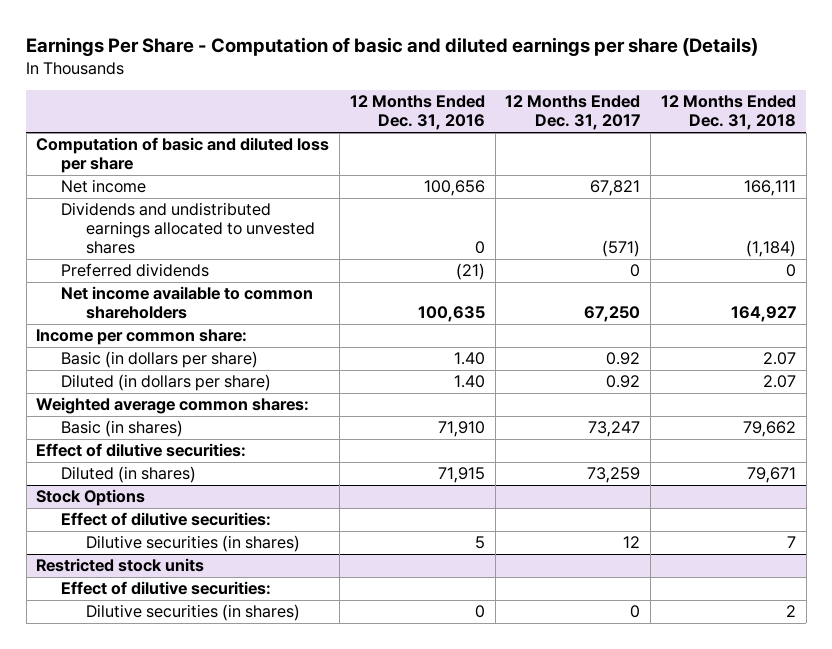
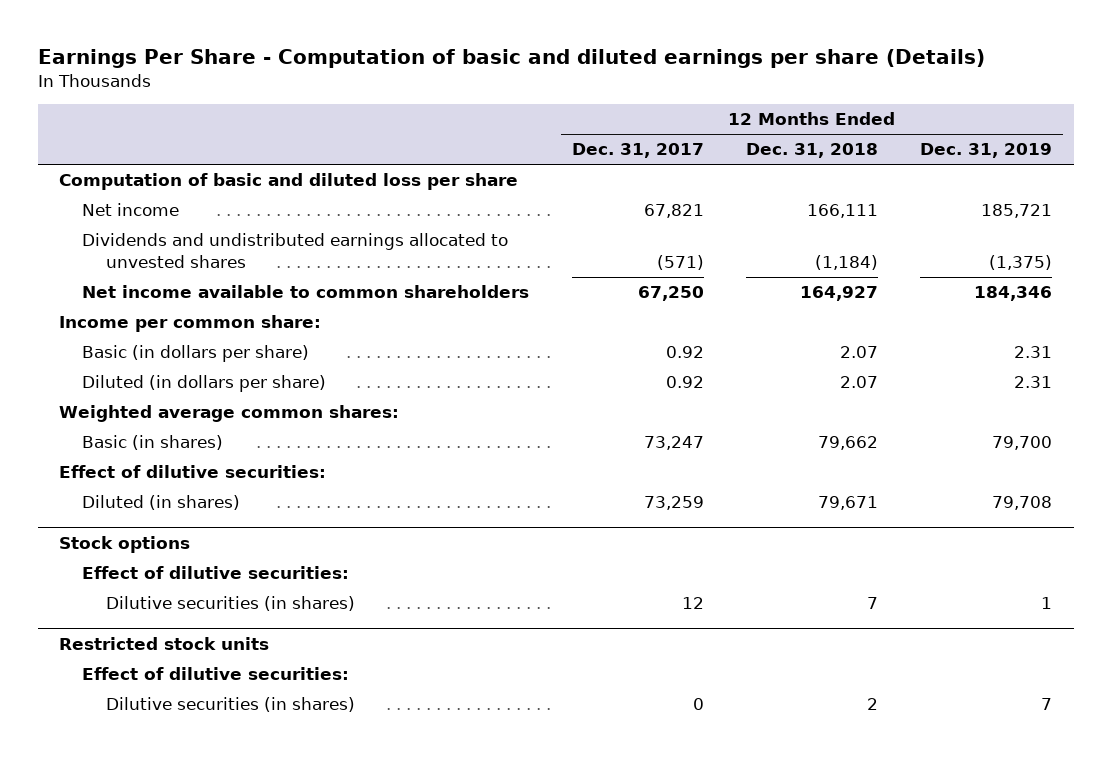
[349,95,485,131] 12 Months Ended Dec. 31, 2016 -> none
none -> [920,143,1053,159] Dec. 31, 2019
[61,263,210,278] Preferred dividends -> none
[36,489,146,507] Stock Options -> [59,536,191,554] Stock options

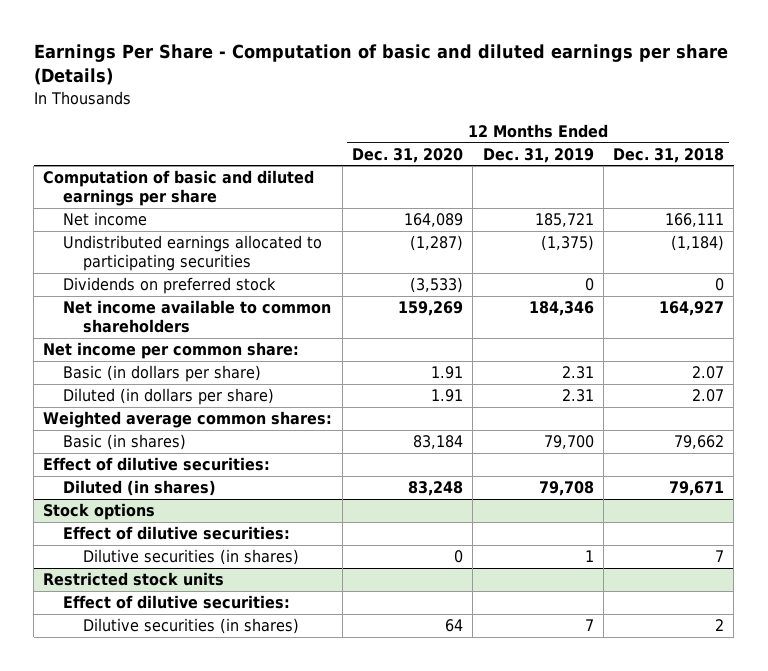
[571,143,704,159] Dec. 31, 2017 -> none
none -> [352,147,464,163] Dec. 31, 2020
[59,173,519,191] Computation of basic and diluted loss per share -> [43,170,315,207] Computation of basic and diluted earnings per share
[82,233,509,268] Dividends and undistributed earnings allocated to unvested shares -> [63,235,323,272] Undistributed earnings allocated to participating securities
none -> [63,277,277,295] Dividends on preferred stock
[59,315,322,333] Income per common share: -> [43,342,300,360] Net income per common share:

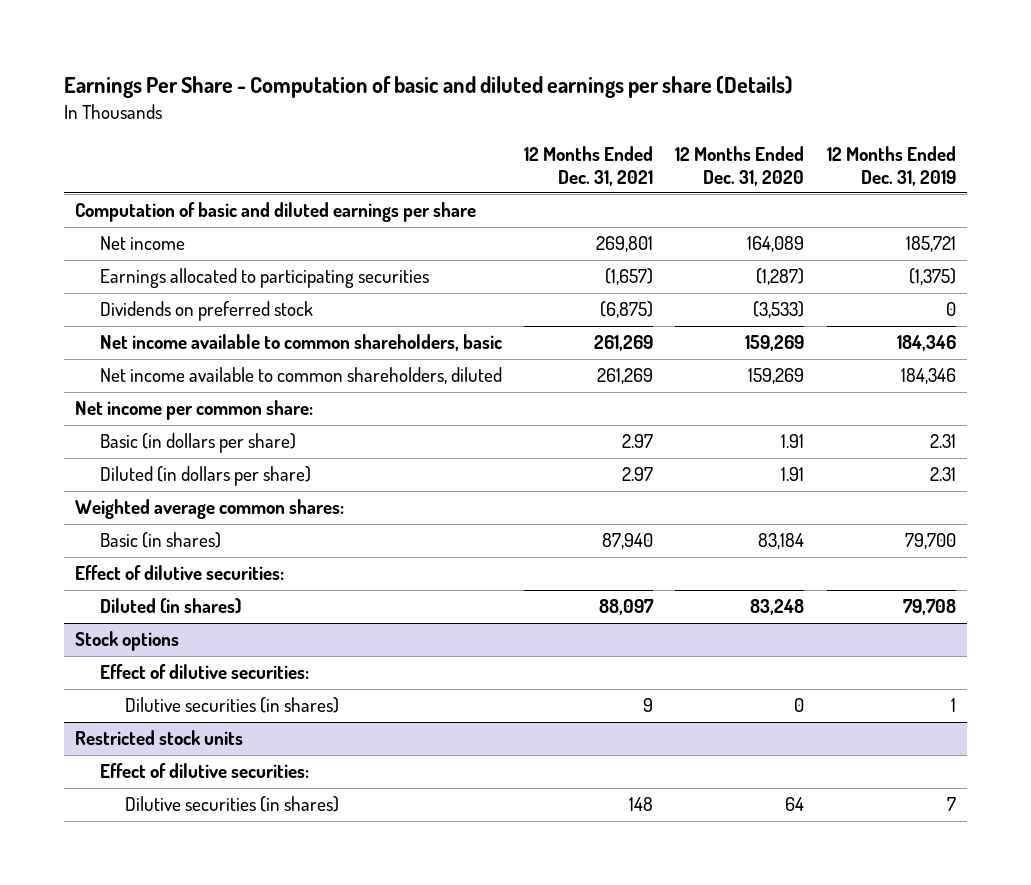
[613,147,725,163] Dec. 31, 2018 -> none
none -> [524,146,654,186] 12 Months Ended Dec. 31, 2021
[63,235,323,272] Undistributed earnings allocated to participating securities -> [99,268,429,289] Earnings allocated to participating securities
[63,300,332,334] Net income available to common shareholders -> [99,334,502,352] Net income available to common shareholders, basic
none -> [99,367,502,385] Net income available to common shareholders, diluted

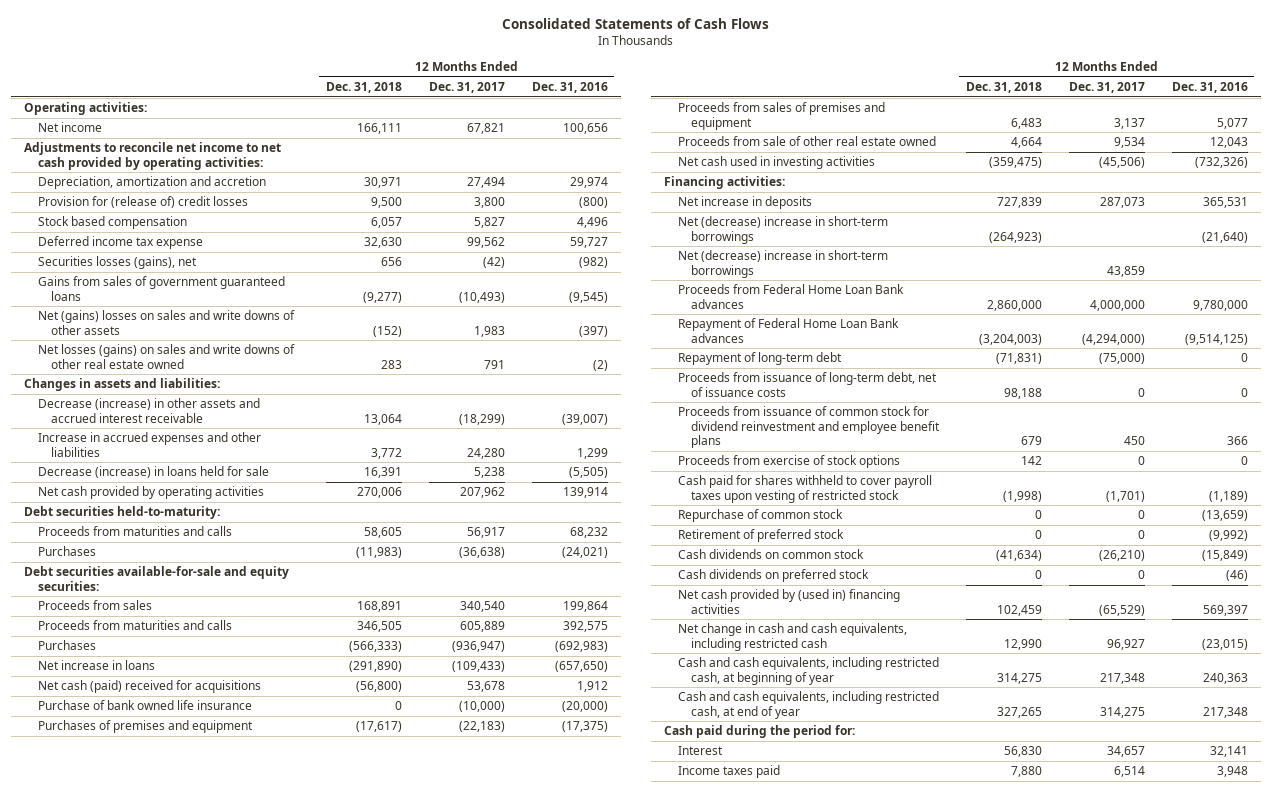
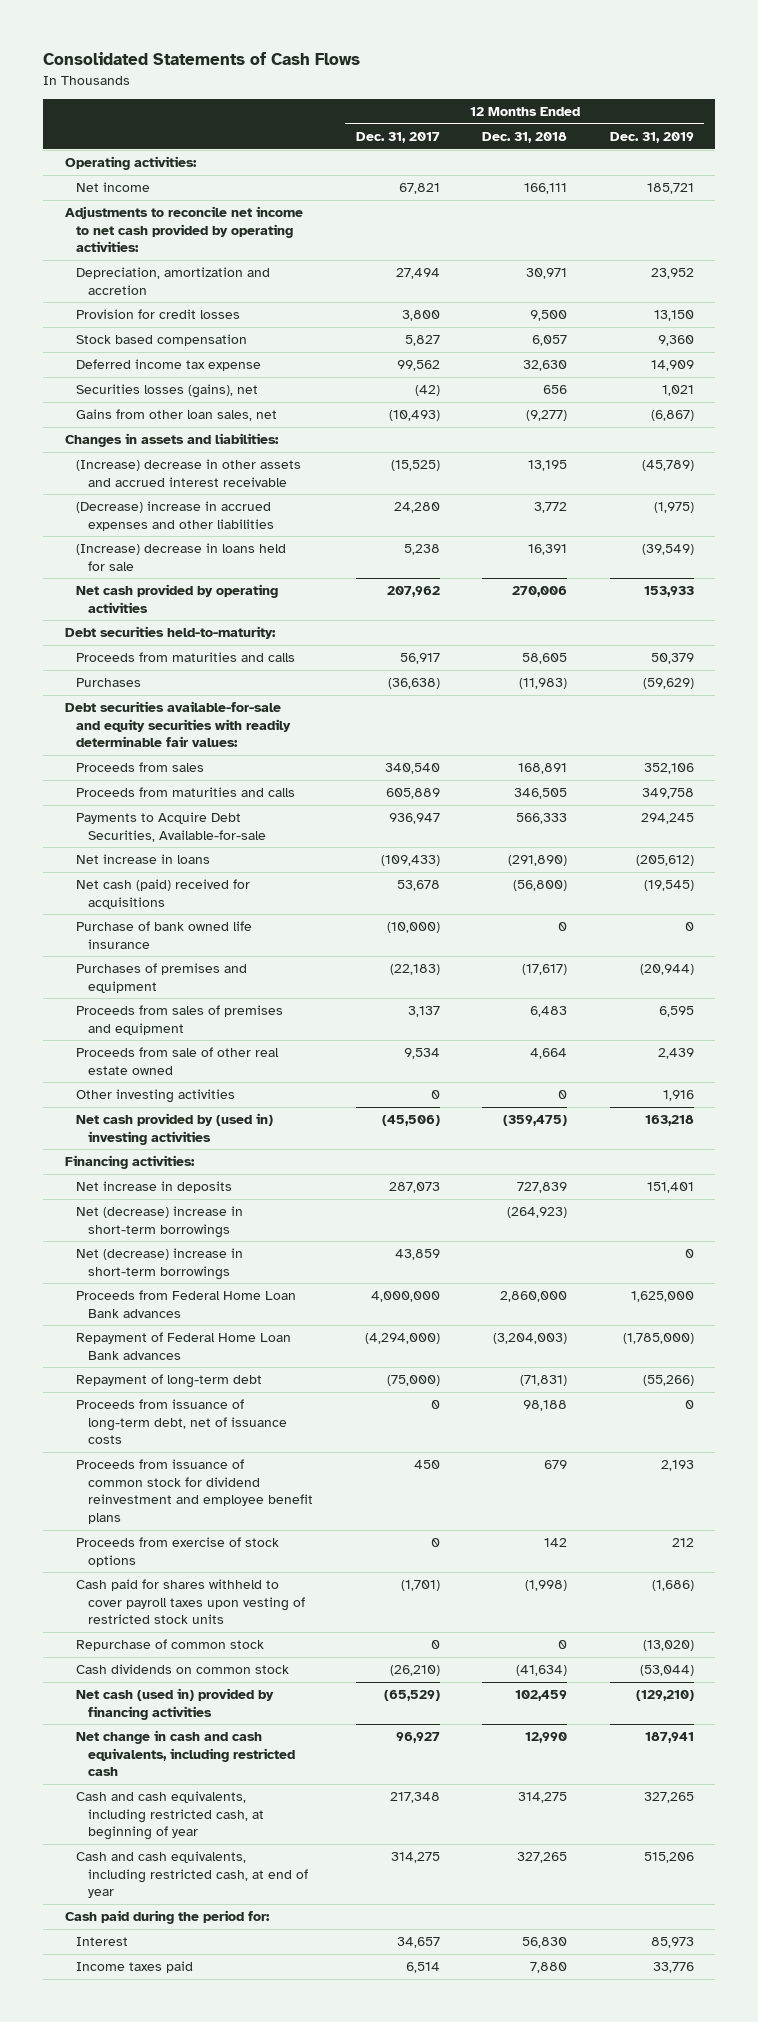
[531,81,608,93] Dec. 31, 2016 -> none
none -> [609,131,694,143] Dec. 31, 2019
[37,196,248,209] Provision for (release of) credit losses -> [76,309,241,320] Provision for credit losses
[37,310,295,335] Net (gains) losses on sales and write downs of other assets -> none
[37,344,295,369] Net losses (gains) on sales and write downs of other real estate owned -> none
[37,276,285,301] Gains from sales of government guaranteed loans -> [76,409,278,422] Gains from other loan sales, net
[37,398,260,423] Decrease (increase) in other assets and accrued interest receivable -> [76,459,302,487] (Increase) decrease in other assets and accrued interest receivable
[363,413,402,425] 13,064 -> [528,460,568,472] 13,195
[458,413,505,425] (18,299) -> [390,460,440,472] (15,525)
[37,432,261,457] Increase in accrued expenses and other liabilities -> [76,501,275,531] (Decrease) increase in accrued expenses and other liabilities
[37,466,269,479] Decrease (increase) in loans held for sale -> [76,543,287,571] (Increase) decrease in loans held for sale
[24,566,290,591] Debt securities available-for-sale and equity securities: -> [64,701,292,748] Debt securities available-for-sale and equity securities with readily determinable fair values:
[37,640,96,651] Purchases -> none
none -> [76,812,267,842] Payments to Acquire Debt Securities, Available-for-sale
none -> [76,1089,236,1104] Other investing activities
[677,156,875,170] Net cash used in investing activities -> [76,1113,274,1145] Net cash provided by (used in) investing activities
[677,475,932,503] Cash paid for shares withheld to cover payroll taxes upon vesting of restricted stock -> [76,1579,306,1625] Cash paid for shares withheld to cover payroll taxes upon vesting of restricted stock units
[677,529,844,543] Retirement of preferred stock -> none
[677,569,869,583] Cash dividends on preferred stock -> none
[677,589,900,614] Net cash provided by (used in) financing activities -> [76,1688,275,1720] Net cash (used in) provided by financing activities

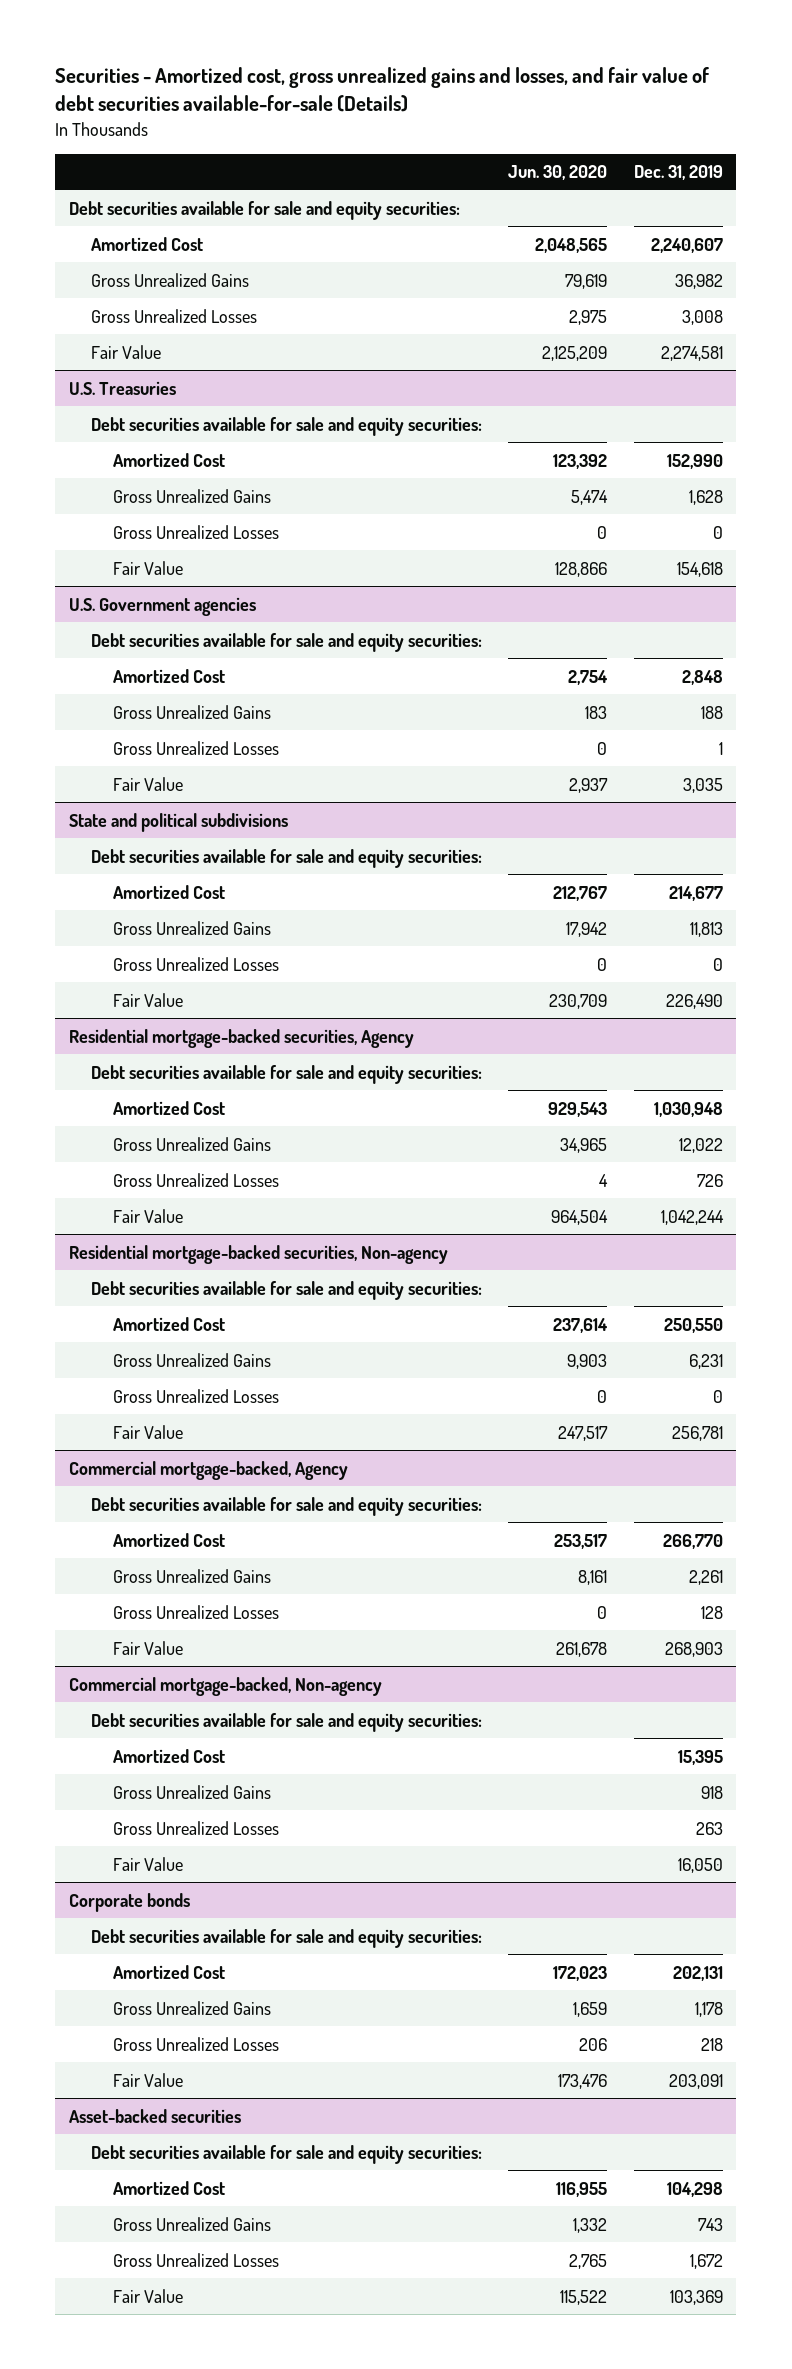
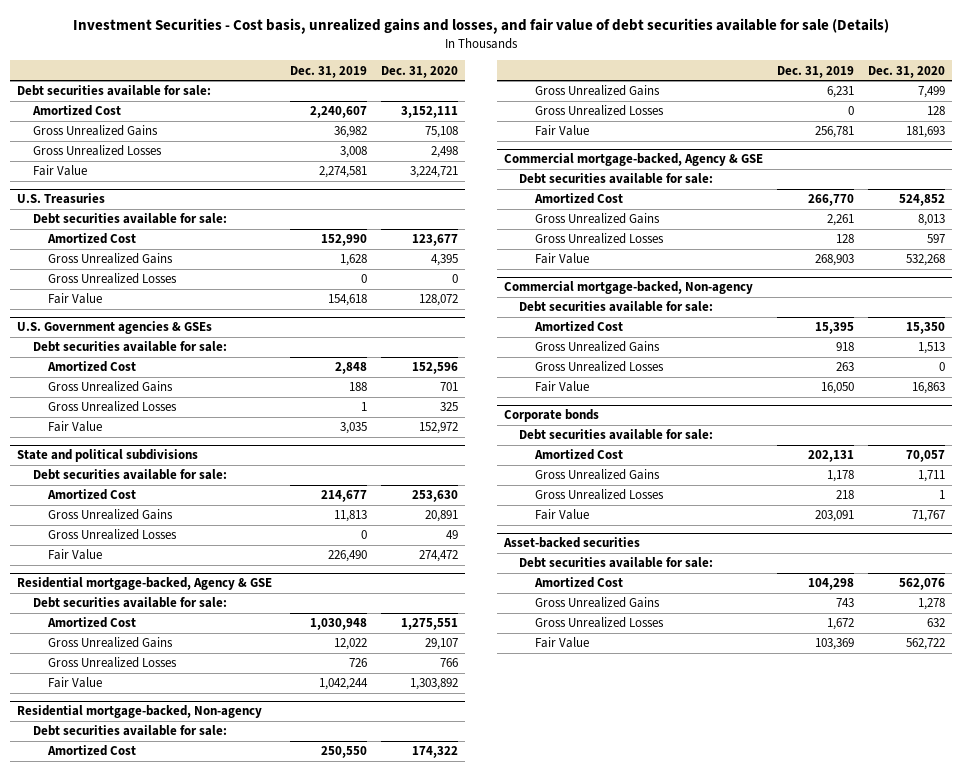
[55,67,710,113] Securities - Amortized cost, gross unrealized gains and losses, and fair value of debt securities available-for-sale (Details) -> [72,18,889,35] Investment Securities - Cost basis, unrealized gains and losses, and fair value of debt securities available for sale (Details)
[508,165,608,181] Jun. 30, 2020 -> none
none -> [380,65,458,78] Dec. 31, 2020
[68,200,460,220] Debt securities available for sale and equity securities: -> [17,85,212,97] Debt securities available for sale:
[90,416,482,436] Debt securities available for sale and equity securities: -> [32,213,227,225] Debt securities available for sale:
[68,596,256,616] U.S. Government agencies -> [17,321,213,335] U.S. Government agencies & GSEs
[90,632,482,652] Debt securities available for sale and equity securities: -> [32,341,227,353] Debt securities available for sale:
[90,848,482,868] Debt securities available for sale and equity securities: -> [32,469,227,481] Debt securities available for sale:
[68,1028,414,1048] Residential mortgage-backed securities, Agency -> [17,577,273,591] Residential mortgage-backed, Agency & GSE
[90,1064,482,1084] Debt securities available for sale and equity securities: -> [32,597,227,609] Debt securities available for sale:
[68,1244,448,1264] Residential mortgage-backed securities, Non-agency -> [17,705,263,719] Residential mortgage-backed, Non-agency
[90,1280,482,1300] Debt securities available for sale and equity securities: -> [32,725,227,737] Debt securities available for sale:
[68,1460,348,1480] Commercial mortgage-backed, Agency -> [503,153,763,167] Commercial mortgage-backed, Agency & GSE
[90,1496,482,1516] Debt securities available for sale and equity securities: -> [519,173,714,185] Debt securities available for sale:
[90,1712,482,1732] Debt securities available for sale and equity securities: -> [519,301,714,313] Debt securities available for sale:
[90,1928,482,1948] Debt securities available for sale and equity securities: -> [519,429,714,441] Debt securities available for sale:
[90,2144,482,2164] Debt securities available for sale and equity securities: -> [519,557,714,569] Debt securities available for sale:

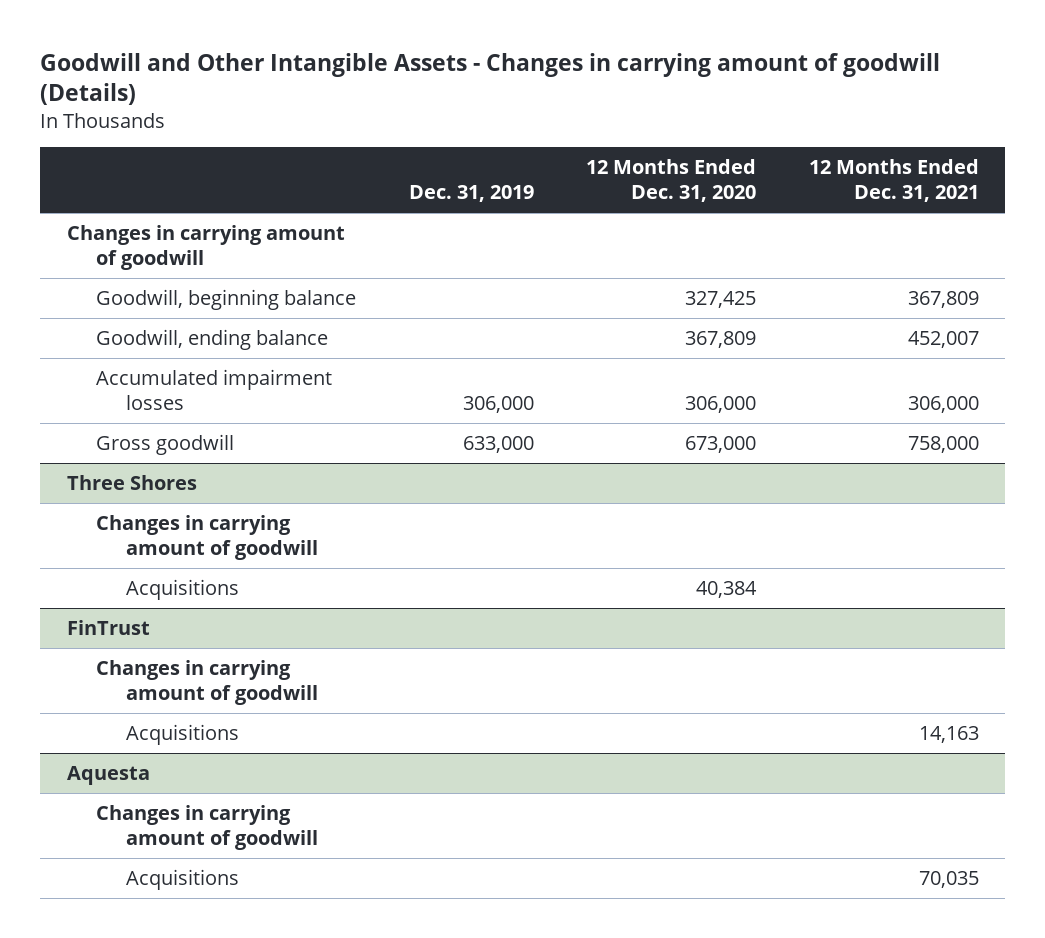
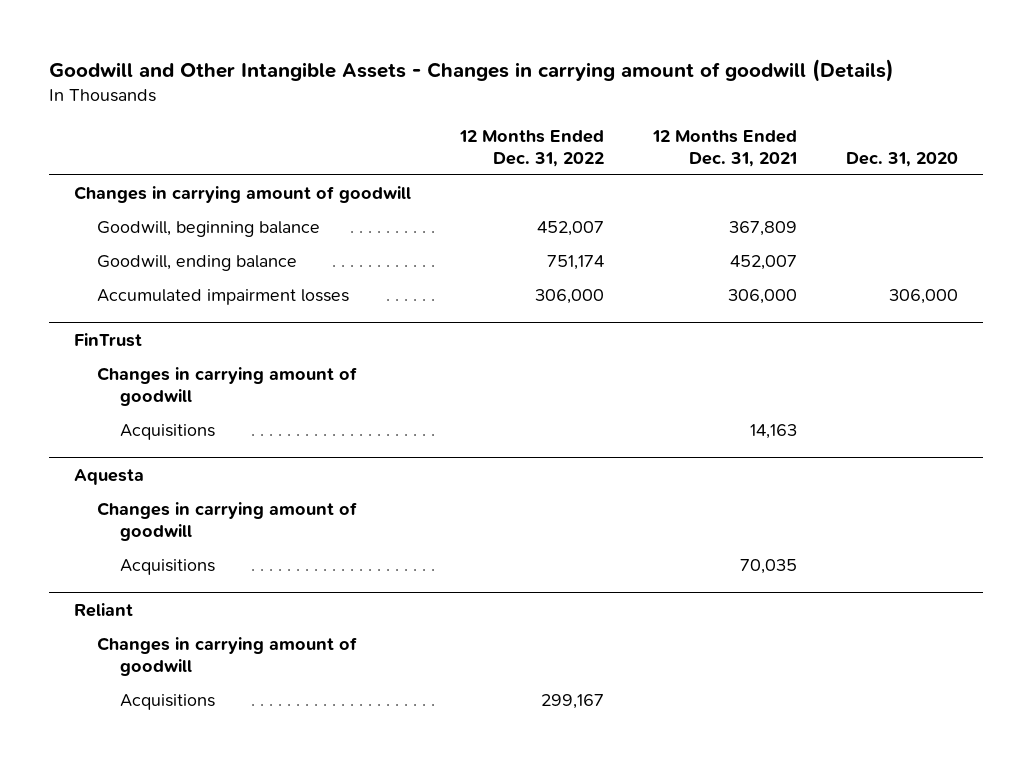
[408,185,534,203] Dec. 31, 2019 -> none
[586,159,757,203] 12 Months Ended Dec. 31, 2020 -> none
none -> [459,129,605,167] 12 Months Ended Dec. 31, 2022
none -> [846,151,959,167] Dec. 31, 2020
[96,434,235,456] Gross goodwill -> none
[66,475,197,491] Three Shores -> none
[96,515,318,560] Changes in carrying amount of goodwill -> none
[125,579,239,601] Acquisitions -> none
none -> [73,603,133,618] Reliant
none -> [96,637,357,677] Changes in carrying amount of goodwill
none -> [119,694,215,711] Acquisitions

